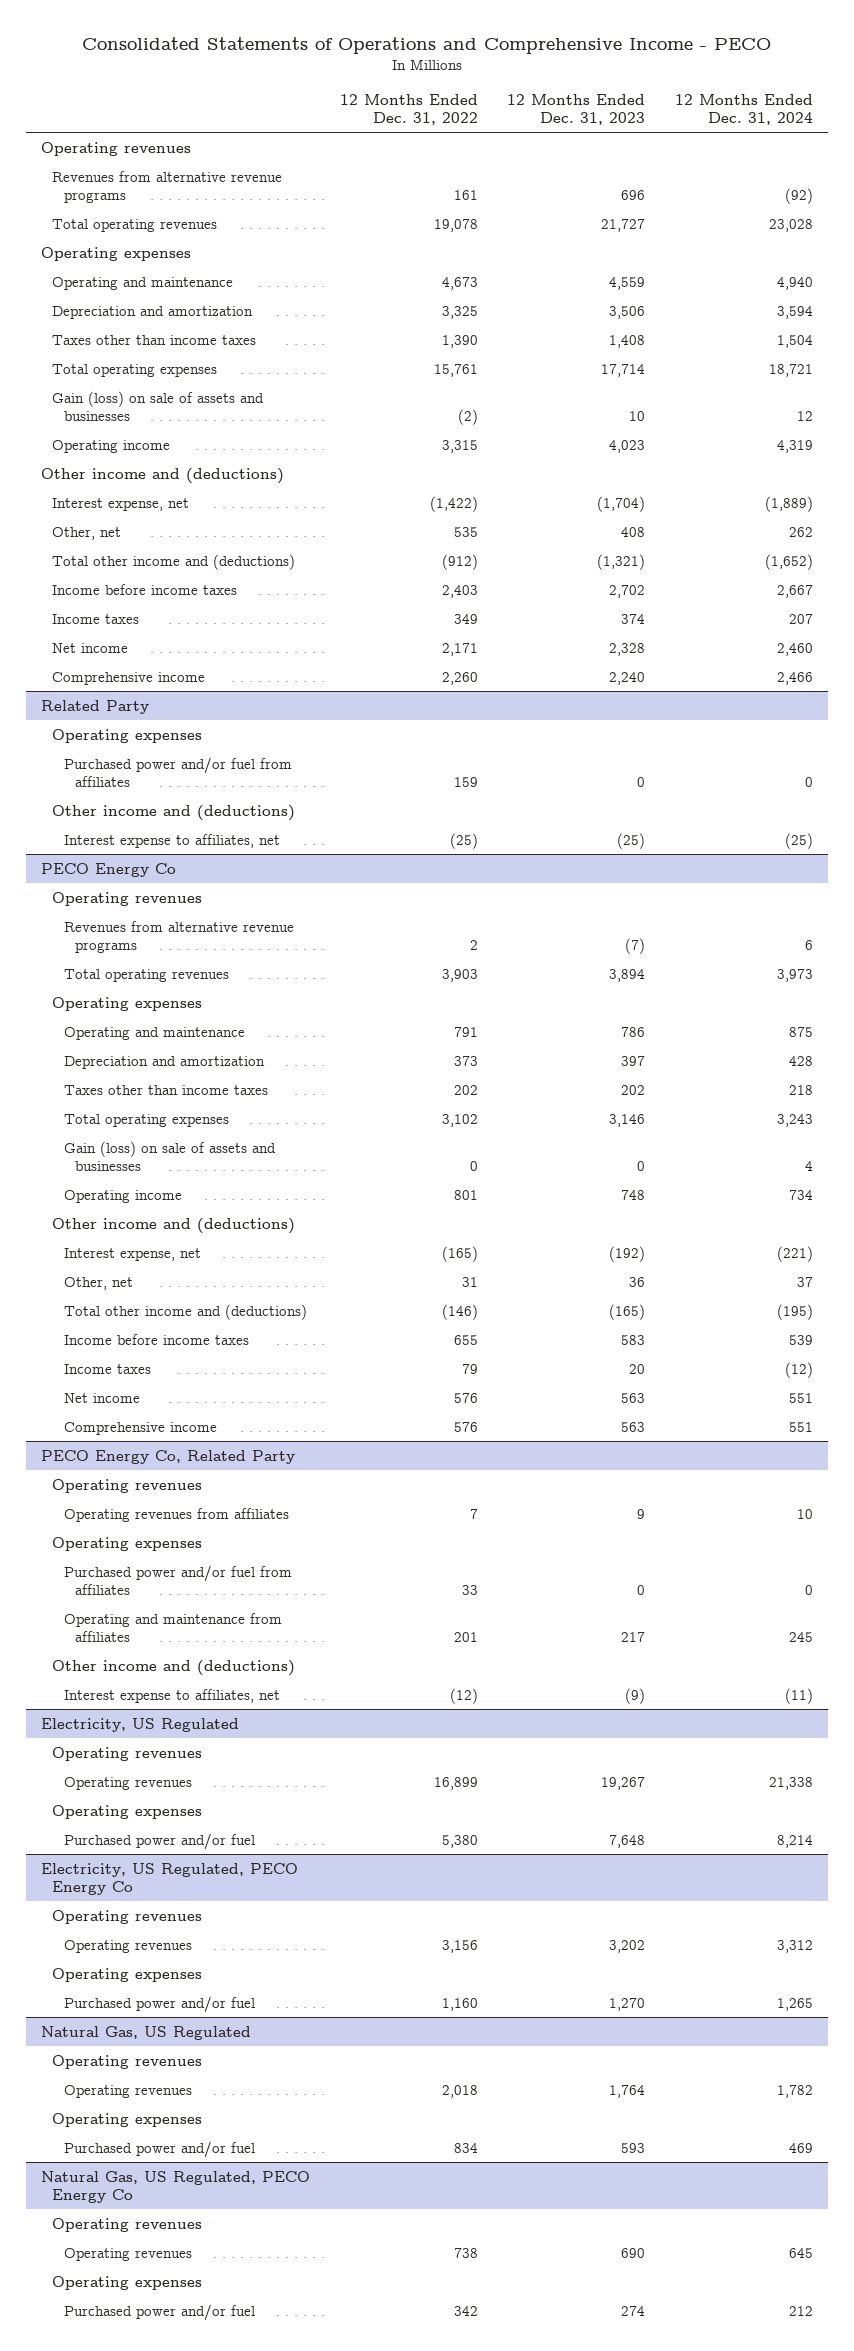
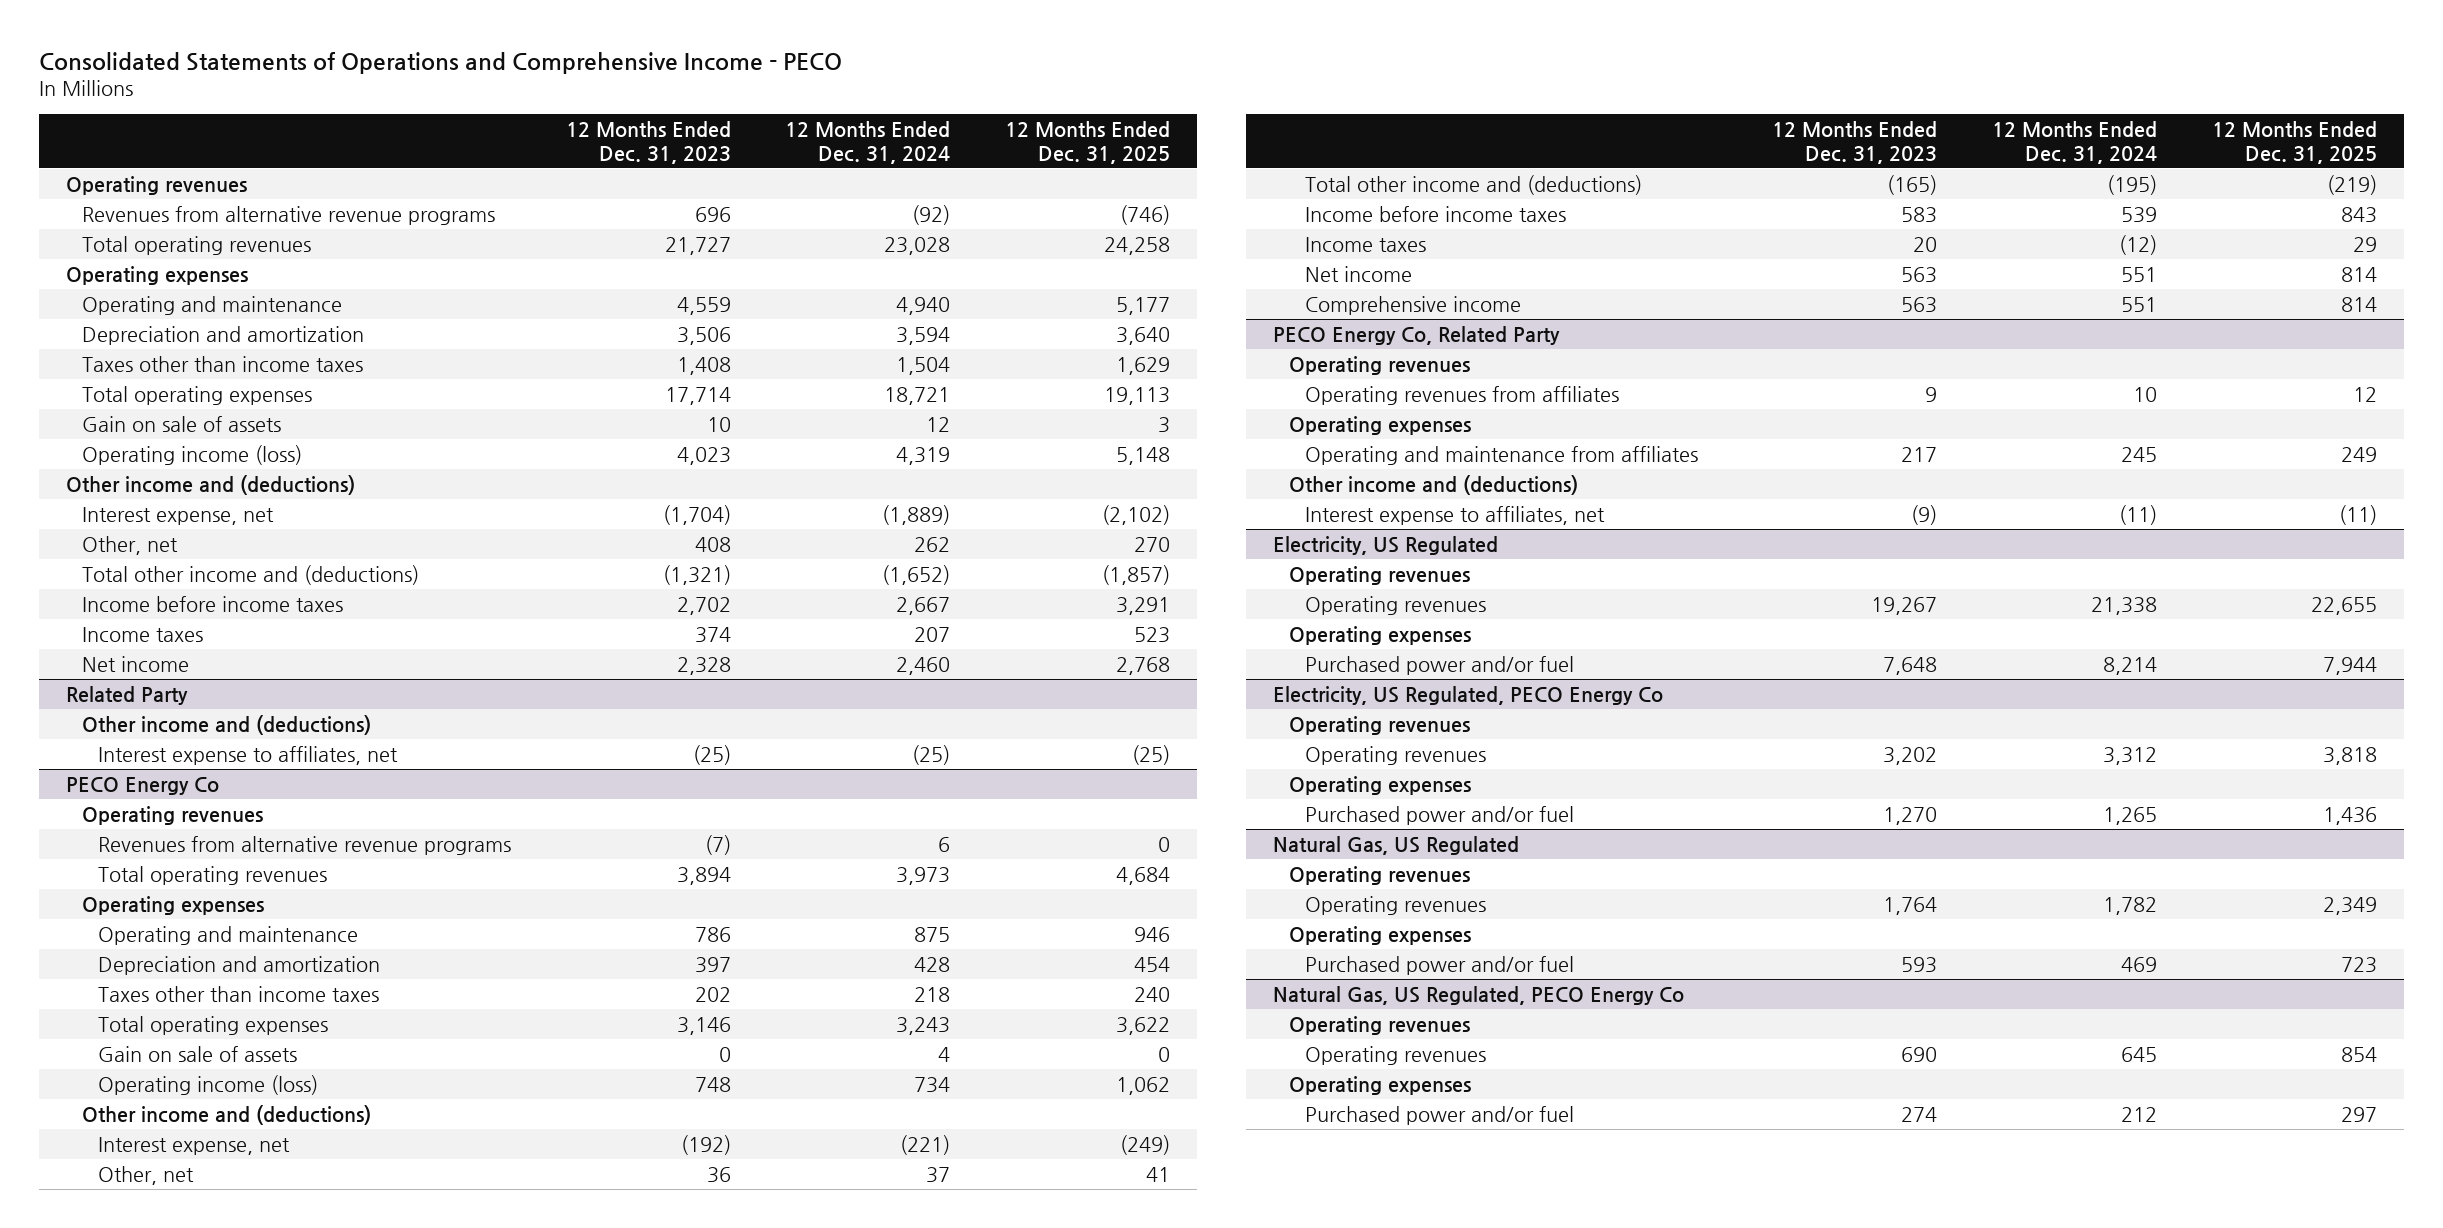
[339,93,478,126] 12 Months Ended Dec. 31, 2022 -> none
none -> [1004,121,1170,164] 12 Months Ended Dec. 31, 2025
[52,390,265,421] Gain (loss) on sale of assets and businesses -> [82,415,282,432] Gain on sale of assets
[52,439,171,453] Operating income -> [82,444,303,465] Operating income (loss)
[52,671,206,685] Comprehensive income -> none
[52,728,203,743] Operating expenses -> none
[63,756,292,787] Purchased power and/or fuel from affiliates -> none
[63,1140,276,1171] Gain (loss) on sale of assets and businesses -> [97,1045,297,1062] Gain on sale of assets
[63,1189,182,1203] Operating income -> [97,1074,318,1095] Operating income (loss)
[63,1564,292,1595] Purchased power and/or fuel from affiliates -> none

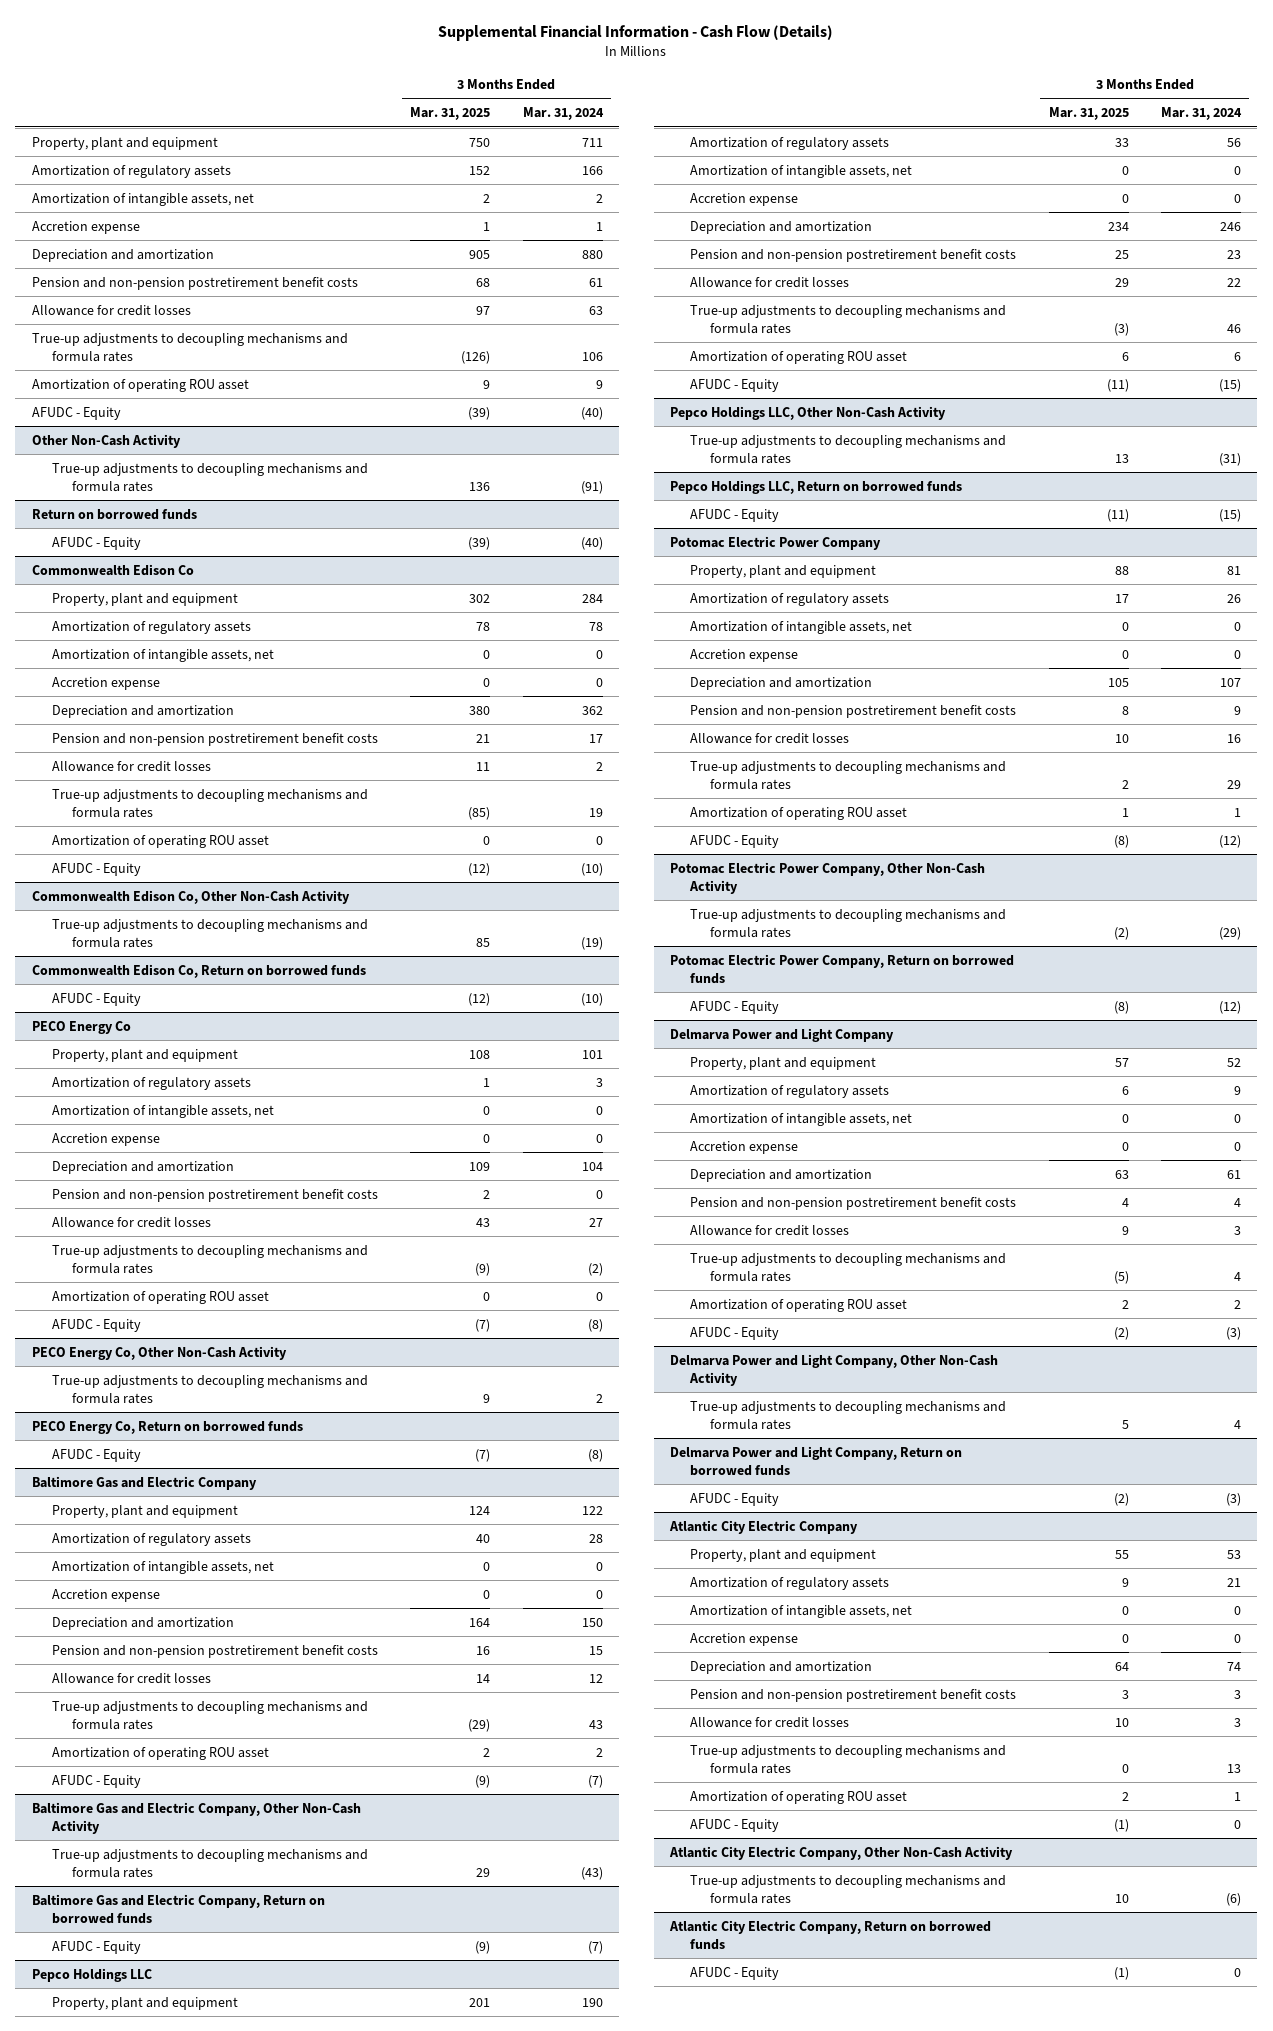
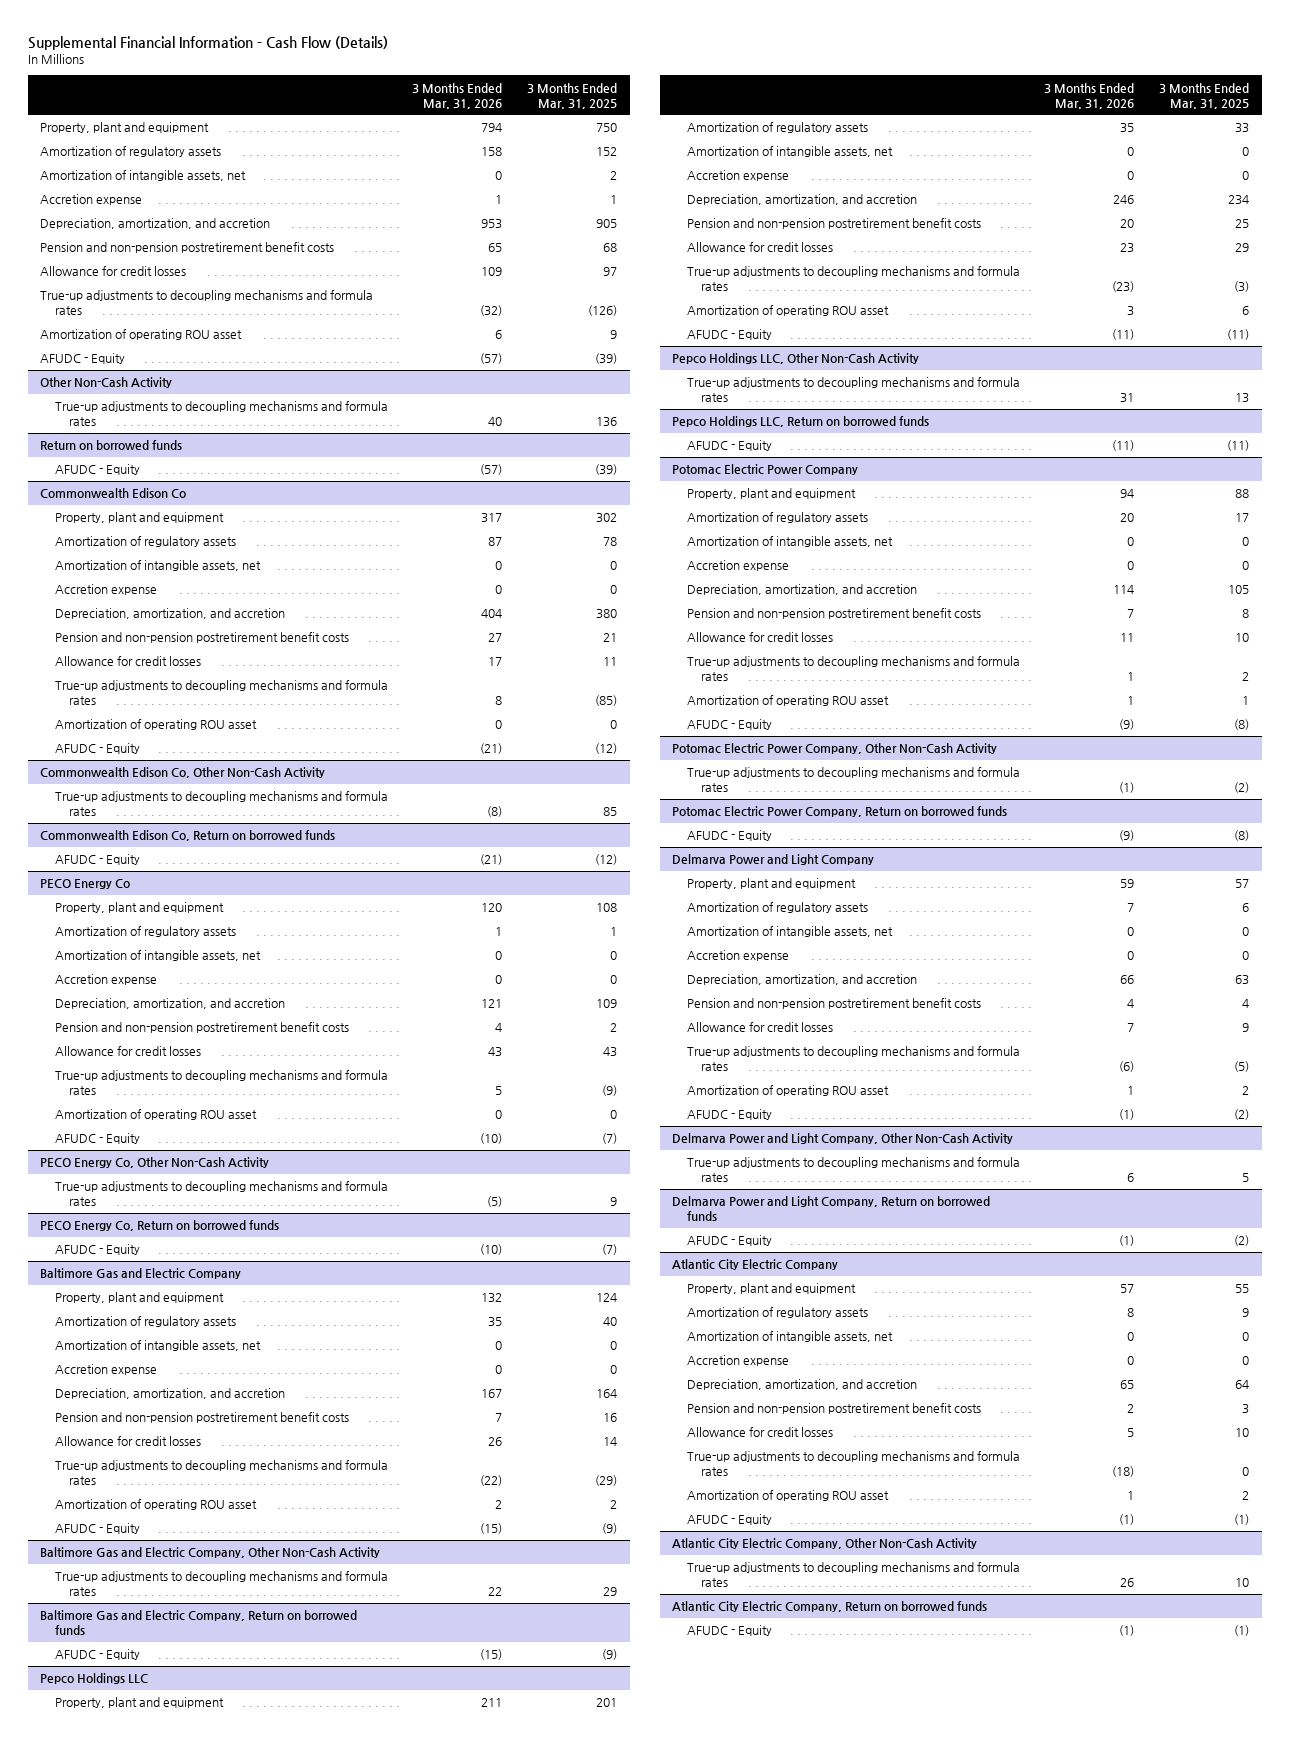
[522,107,604,121] Mar. 31, 2024 -> none
none -> [412,82,503,109] 3 Months Ended Mar. 31, 2026
[31,248,214,262] Depreciation and amortization -> [40,218,271,230] Depreciation, amortization, and accretion
[51,704,234,718] Depreciation and amortization -> [54,608,285,620] Depreciation, amortization, and accretion
[51,1160,234,1174] Depreciation and amortization -> [54,998,285,1010] Depreciation, amortization, and accretion
[51,1616,234,1630] Depreciation and amortization -> [54,1388,285,1400] Depreciation, amortization, and accretion
[690,220,873,234] Depreciation and amortization -> [686,194,917,206] Depreciation, amortization, and accretion
[690,676,873,690] Depreciation and amortization -> [686,584,917,596] Depreciation, amortization, and accretion
[690,1168,873,1182] Depreciation and amortization -> [686,974,917,986] Depreciation, amortization, and accretion
[690,1660,873,1674] Depreciation and amortization -> [686,1379,917,1391] Depreciation, amortization, and accretion

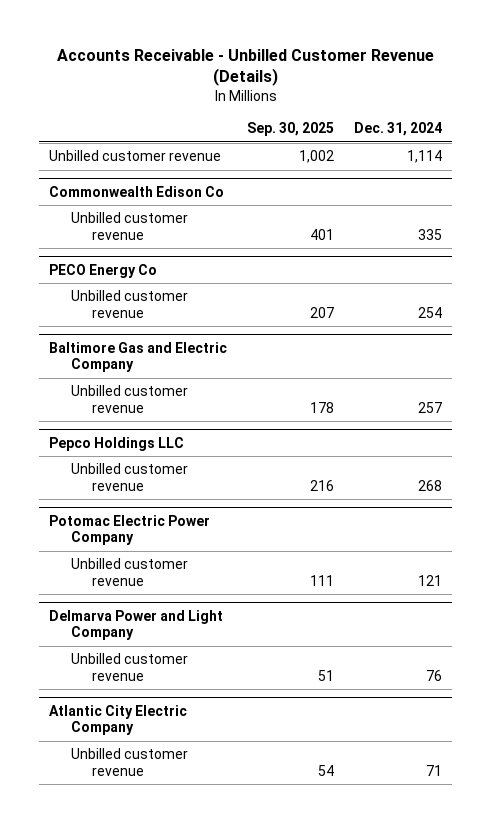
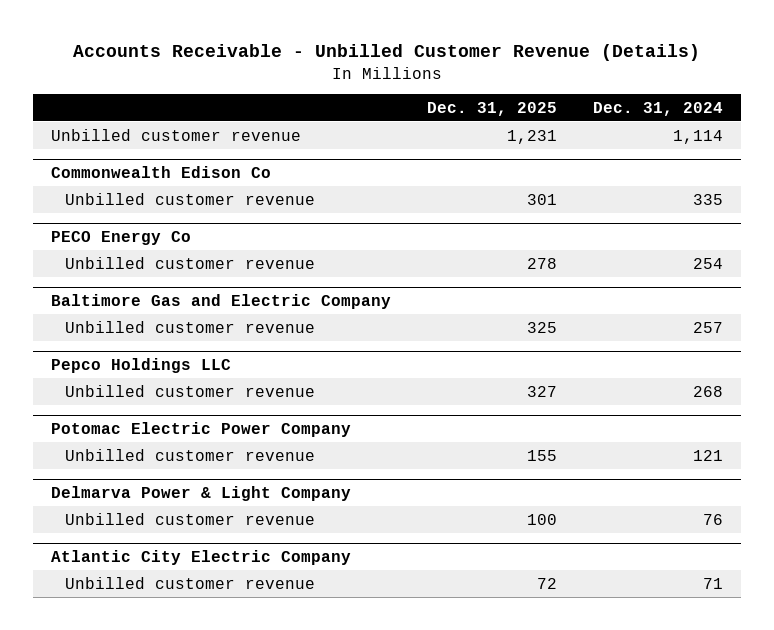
[247,122,335,137] Sep. 30, 2025 -> none
none -> [426,101,557,116] Dec. 31, 2025
[49,609,224,641] Delmarva Power and Light Company -> [50,485,351,501] Delmarva Power & Light Company

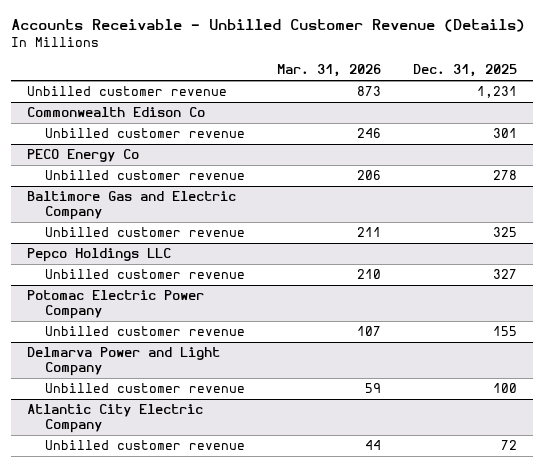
[593,101,724,116] Dec. 31, 2024 -> none
none -> [276,64,381,78] Mar. 31, 2026
[50,485,351,501] Delmarva Power & Light Company -> [27,347,221,377] Delmarva Power and Light Company

